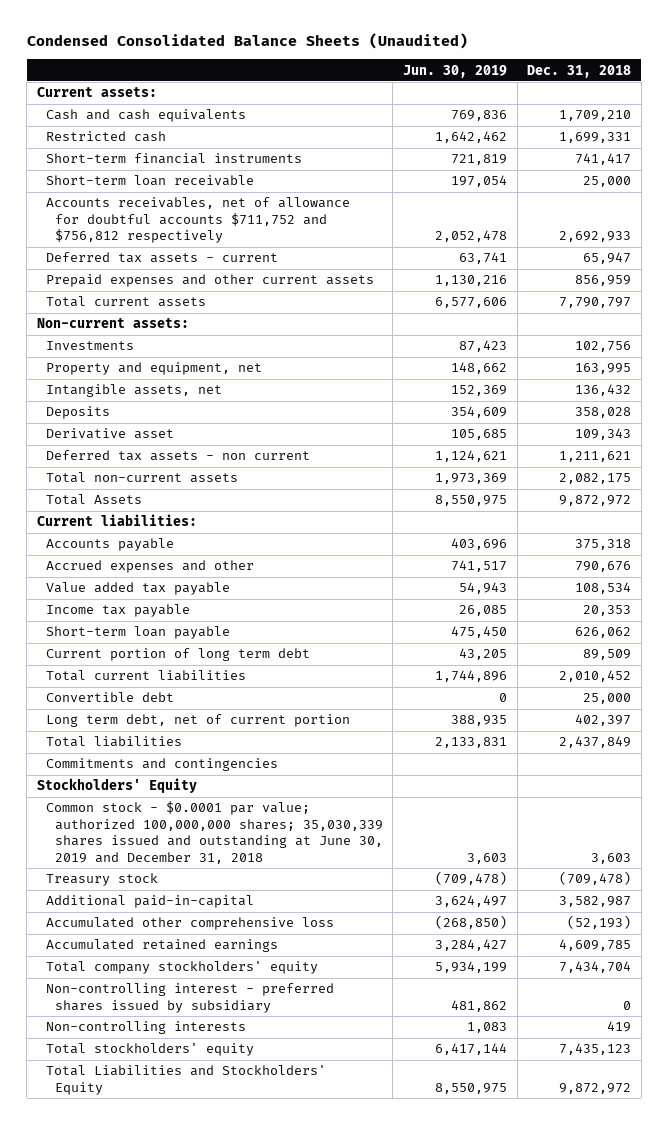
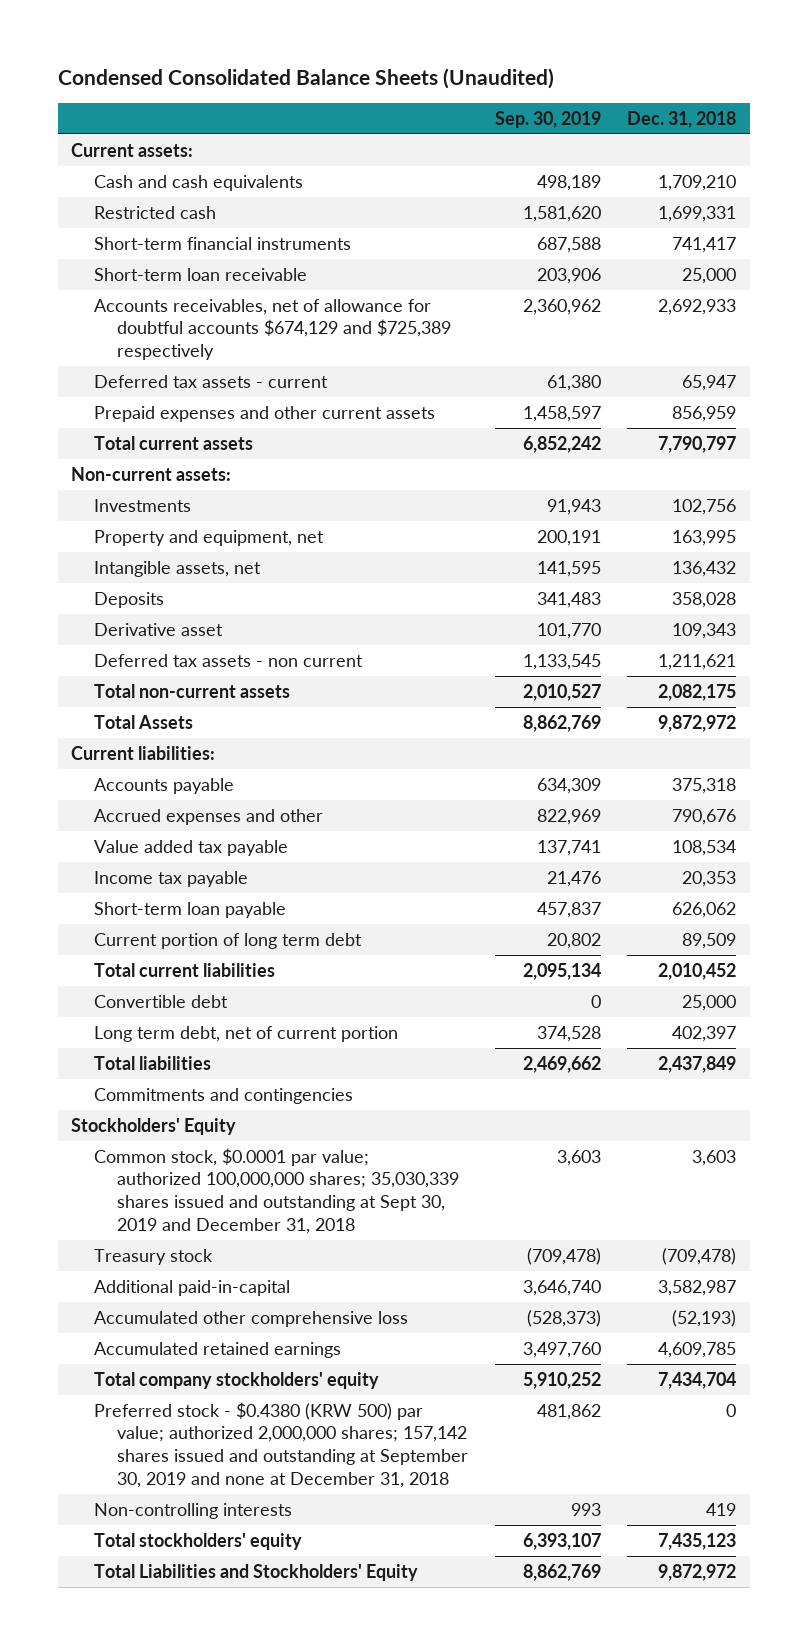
[403,64,508,78] Jun. 30, 2019 -> none
none -> [494,110,601,128] Sep. 30, 2019
[45,197,350,244] Accounts receivables, net of allowance for doubtful accounts $711,752 and $756,812 respectively -> [93,298,451,360] Accounts receivables, net of allowance for doubtful accounts $674,129 and $725,389 respectively
[45,801,383,865] Common stock - $0.0001 par value; authorized 100,000,000 shares; 35,030,339 shares issued and outstanding at June 30, 2019 and December 31, 2018 -> [93,1147,459,1234] Common stock, $0.0001 par value; authorized 100,000,000 shares; 35,030,339 shares issued and outstanding at Sept 30, 2019 and December 31, 2018
[45,983,334,1013] Non-controlling interest - preferred shares issued by subsidiary -> [93,1401,468,1488] Preferred stock - $0.4380 (KRW 500) par value; authorized 2,000,000 shares; 157,142 shares issued and outstanding at September 30, 2019 and none at December 31, 2018

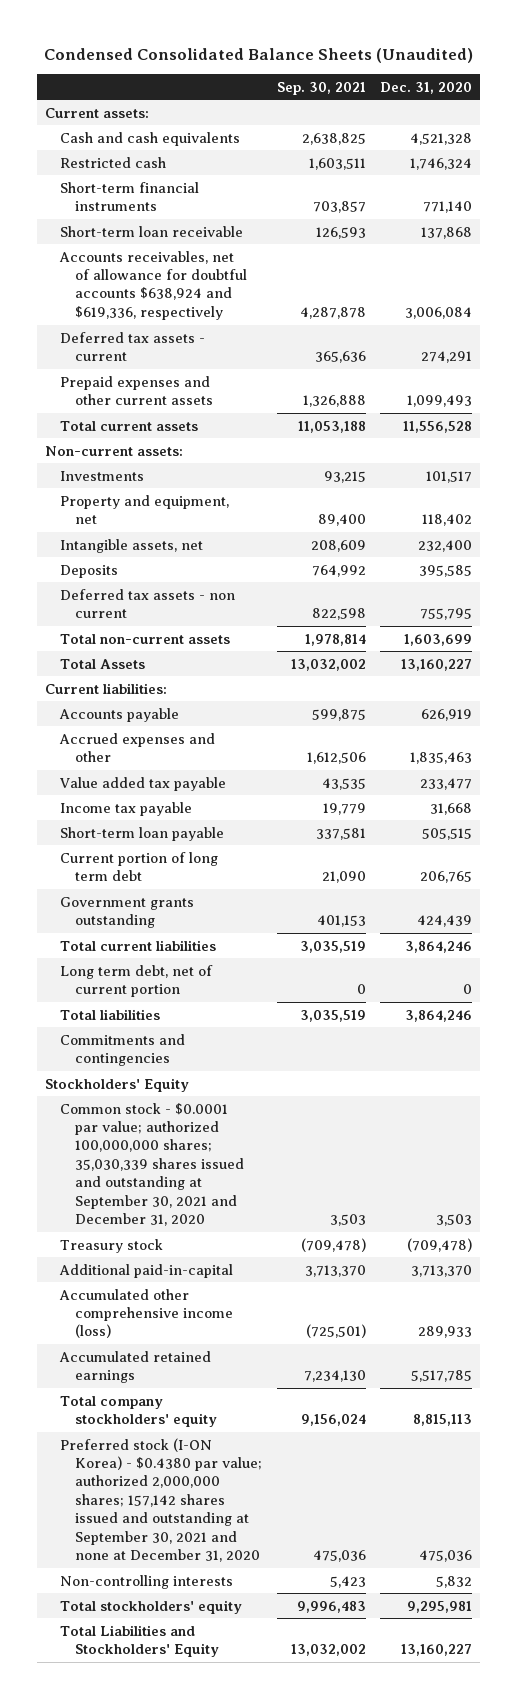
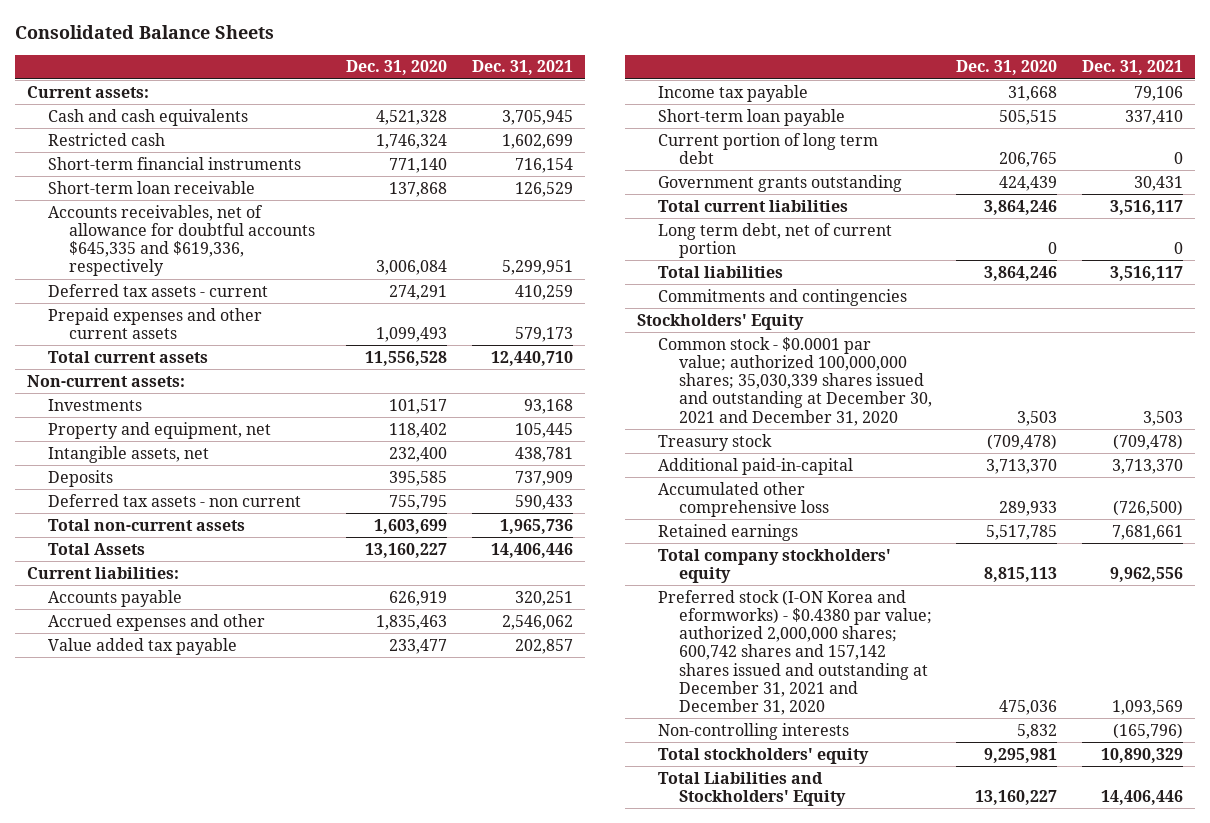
[43,47,473,63] Condensed Consolidated Balance Sheets (Unaudited) -> [14,24,274,39] Consolidated Balance Sheets
[276,81,366,95] Sep. 30, 2021 -> none
none -> [471,60,573,76] Dec. 31, 2021
[59,250,248,320] Accounts receivables, net of allowance for doubtful accounts $638,924 and $619,336, respectively -> [47,204,315,277] Accounts receivables, net of allowance for doubtful accounts $645,335 and $619,336, respectively
[60,1102,245,1227] Common stock - $0.0001 par value; authorized 100,000,000 shares; 35,030,339 shares issued and outstanding at September 30, 2021 and December 31, 2020 -> [657,336,932,426] Common stock - $0.0001 par value; authorized 100,000,000 shares; 35,030,339 shares issued and outstanding at December 30, 2021 and December 31, 2020
[59,1288,234,1339] Accumulated other comprehensive income (loss) -> [657,481,829,517] Accumulated other comprehensive loss
[59,1350,212,1383] Accumulated retained earnings -> [657,523,798,541] Retained earnings
[60,1437,263,1563] Preferred stock (I-ON Korea) - $0.4380 par value; authorized 2,000,000 shares; 157,142 shares issued and outstanding at September 30, 2021 and none at December 31, 2020 -> [657,589,932,716] Preferred stock (I-ON Korea and eformworks) - $0.4380 par value; authorized 2,000,000 shares; 600,742 shares and 157,142 shares issued and outstanding at December 31, 2021 and December 31, 2020

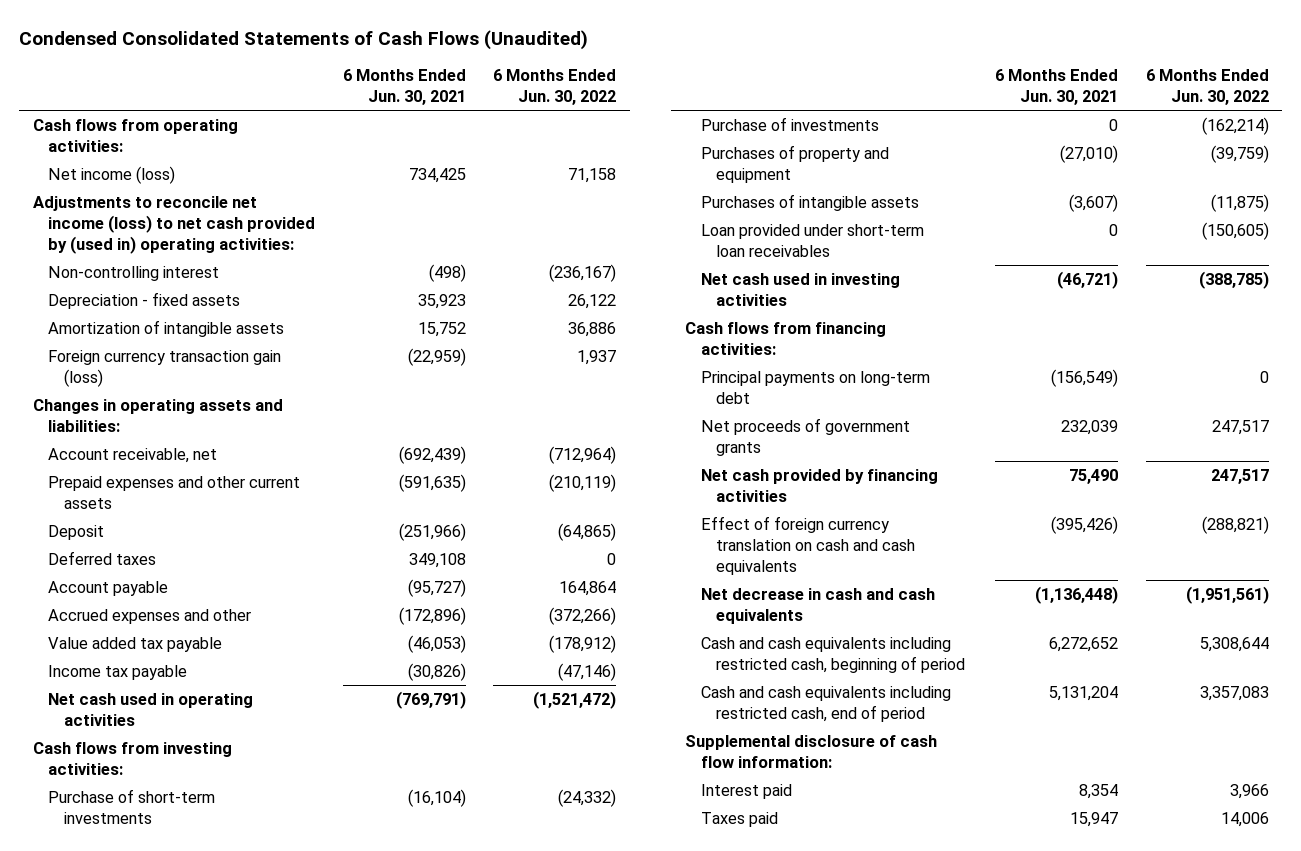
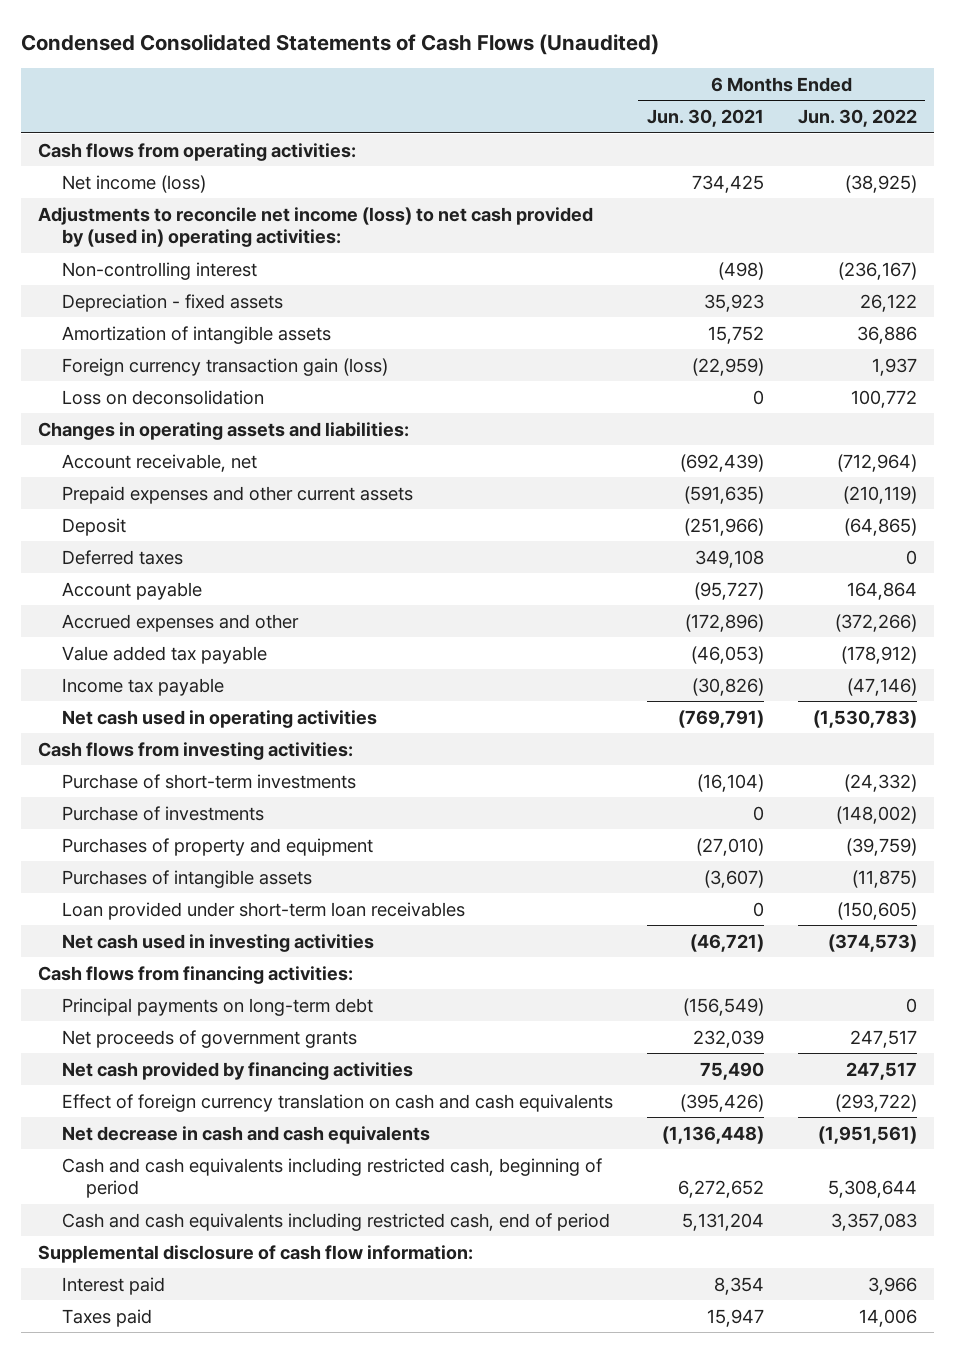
[568,167,617,183] 71,158 -> [844,174,917,193] (38,925)
none -> [62,389,265,405] Loss on deconsolidation
[533,690,617,709] (1,521,472) -> [812,709,917,728] (1,530,783)
[1201,116,1269,135] (162,214) -> [835,805,917,824] (148,002)
[1198,270,1269,289] (388,785) -> [827,933,917,952] (374,573)
[1201,515,1269,534] (288,821) -> [834,1093,917,1112] (293,722)

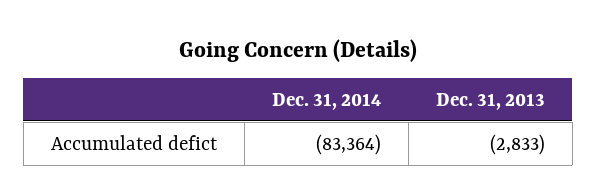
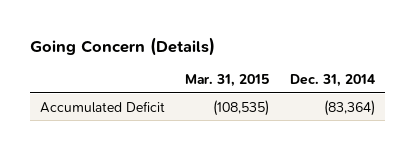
[435,92,545,110] Dec. 31, 2013 -> none
none -> [185,74,270,88] Mar. 31, 2015
[50,134,218,150] Accumulated defict -> [40,100,166,113] Accumulated Deficit

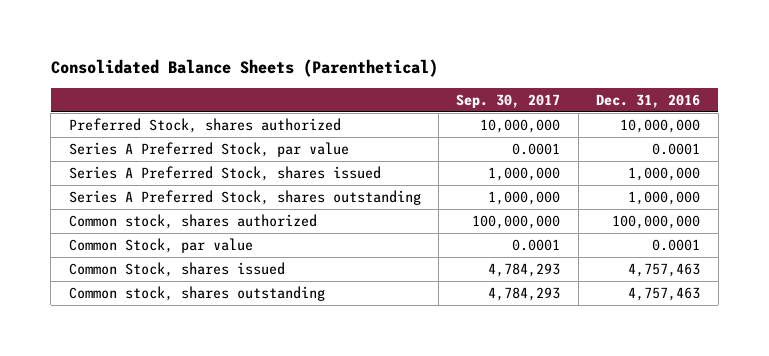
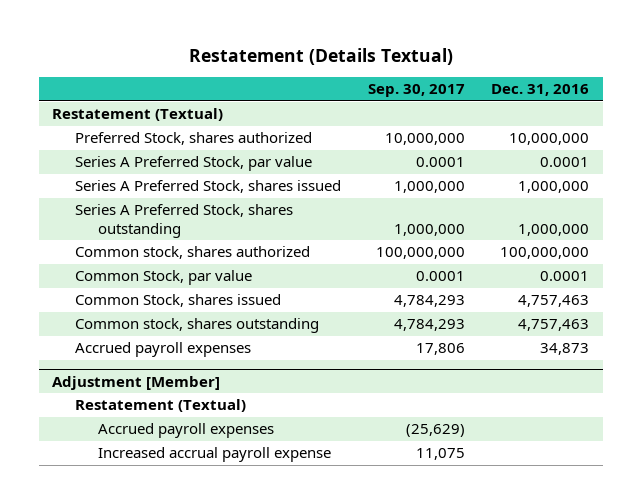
[50,59,438,78] Consolidated Balance Sheets (Parenthetical) -> [188,48,453,66] Restatement (Details Textual)
none -> [52,108,224,122] Restatement (Textual)
none -> [74,342,251,358] Accrued payroll expenses
none -> [52,375,221,390] Adjustment [Member]
none -> [74,399,246,413] Restatement (Textual)
none -> [97,423,274,439] Accrued payroll expenses
none -> [97,447,331,463] Increased accrual payroll expense

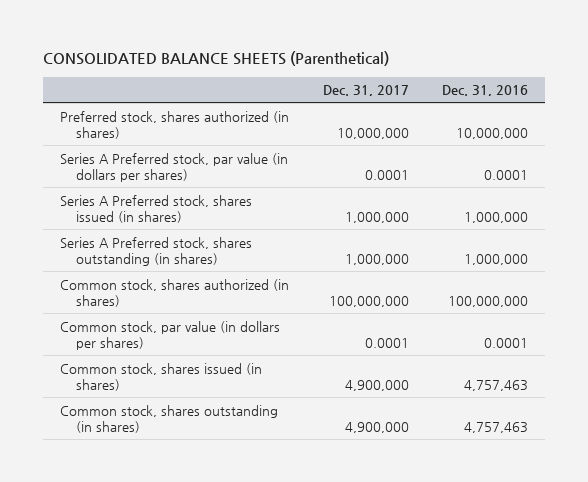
[188,48,453,66] Restatement (Details Textual) -> [43,51,390,67] CONSOLIDATED BALANCE SHEETS (Parenthetical)
[367,84,465,98] Sep. 30, 2017 -> none
none -> [322,85,409,97] Dec. 31, 2017
[52,108,224,122] Restatement (Textual) -> none
[74,342,251,358] Accrued payroll expenses -> none
[52,375,221,390] Adjustment [Member] -> none
[74,399,246,413] Restatement (Textual) -> none
[97,423,274,439] Accrued payroll expenses -> none
[97,447,331,463] Increased accrual payroll expense -> none
[74,132,312,146] Preferred Stock, shares authorized -> [59,110,289,139] Preferred stock, shares authorized (in shares)
[74,156,312,172] Series A Preferred Stock, par value -> [59,152,288,182] Series A Preferred stock, par value (in dollars per shares)
[74,180,341,194] Series A Preferred Stock, shares issued -> [59,194,252,223] Series A Preferred stock, shares issued (in shares)
[74,204,293,238] Series A Preferred Stock, shares outstanding -> [59,236,252,266] Series A Preferred stock, shares outstanding (in shares)
[74,246,310,260] Common stock, shares authorized -> [59,278,289,307] Common stock, shares authorized (in shares)
[74,270,252,286] Common Stock, par value -> [59,320,280,350] Common stock, par value (in dollars per shares)
[74,294,281,308] Common Stock, shares issued -> [59,362,262,391] Common stock, shares issued (in shares)
[74,318,319,334] Common stock, shares outstanding -> [59,404,278,433] Common stock, shares outstanding (in shares)

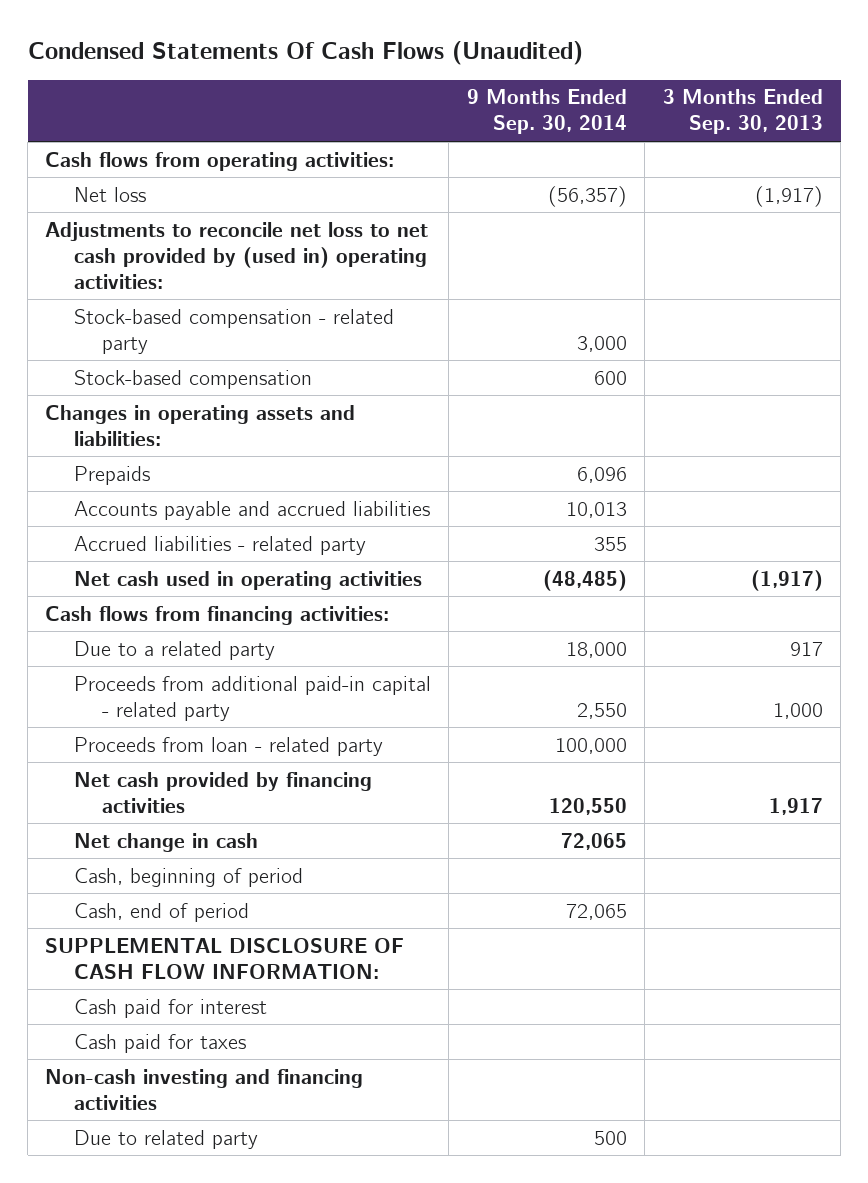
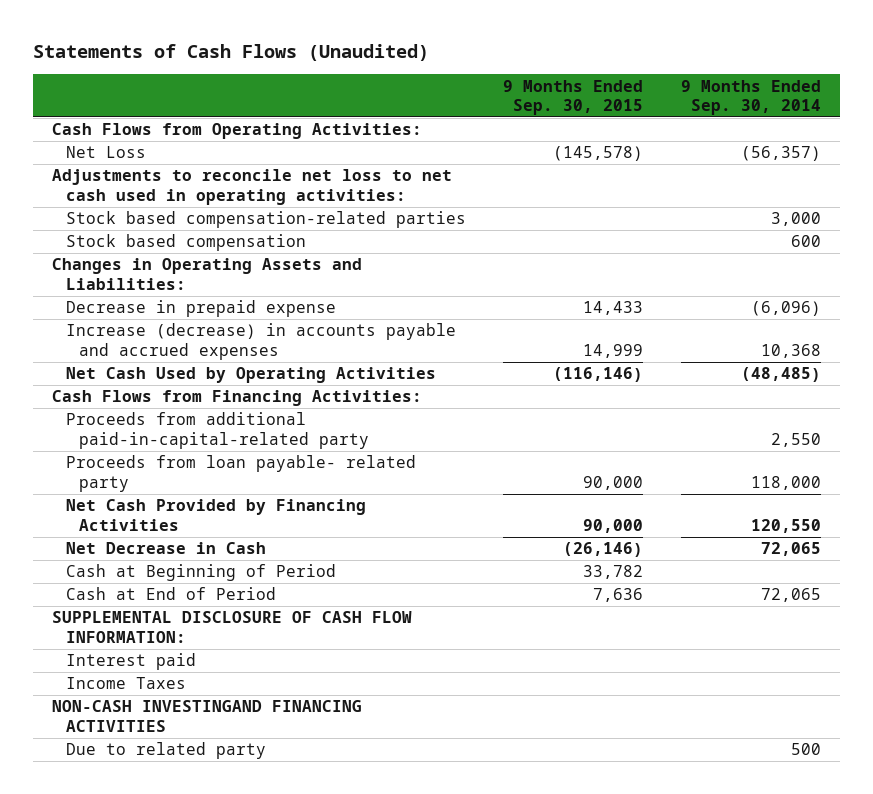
[27,41,583,66] Condensed Statements Of Cash Flows (Unaudited) -> [33,44,430,62] Statements of Cash Flows (Unaudited)
[662,89,823,135] 3 Months Ended Sep. 30, 2013 -> none
none -> [503,79,644,115] 9 Months Ended Sep. 30, 2015
[73,535,366,555] Accrued liabilities - related party -> none
[73,640,275,660] Due to a related party -> none
[45,151,395,171] Cash flows from operating activities: -> [51,123,422,140] Cash Flows from Operating Activities:
[73,186,146,202] Net loss -> [65,146,146,159] Net Loss
[45,221,429,289] Adjustments to reconcile net loss to net cash provided by (used in) operating activities: -> [51,169,452,205] Adjustments to reconcile net loss to net cash used in operating activities:
[73,308,394,354] Stock-based compensation - related party -> [65,211,466,229] Stock based compensation-related parties
[73,369,312,389] Stock-based compensation -> [65,234,306,252] Stock based compensation
[45,404,356,446] Changes in operating assets and liabilities: -> [51,258,362,290] Changes in Operating Assets and Liabilities:
[73,465,150,485] Prepaids -> [65,300,336,318] Decrease in prepaid expense
[576,466,627,483] 6,096 -> [750,301,821,317] (6,096)
[73,500,430,520] Accounts payable and accrued liabilities -> [65,323,456,360] Increase (decrease) in accounts payable and accrued expenses
[565,501,627,518] 10,013 -> [760,343,821,358] 10,368
[73,570,422,590] Net cash used in operating activities -> [65,367,436,384] Net Cash Used by Operating Activities
[45,605,390,625] Cash flows from financing activities: -> [51,390,422,407] Cash Flows from Financing Activities:
[73,675,431,721] Proceeds from additional paid-in capital - related party -> [65,412,370,449] Proceeds from additional paid-in-capital-related party
[73,736,383,756] Proceeds from loan - related party -> [65,455,416,492] Proceeds from loan payable- related party
[554,737,627,754] 100,000 -> [750,475,821,490] 118,000
[73,771,372,813] Net cash provided by financing activities -> [65,499,366,531] Net Cash Provided by Financing Activities
[73,832,258,852] Net change in cash -> [65,542,266,555] Net Decrease in Cash
[73,867,303,887] Cash, beginning of period -> [65,564,336,582] Cash at Beginning of Period
[73,902,249,922] Cash, end of period -> [65,587,276,601] Cash at End of Period
[73,1033,246,1053] Cash paid for taxes -> none
[73,998,267,1018] Cash paid for interest -> [65,653,196,671] Interest paid
none -> [65,677,186,690] Income Taxes
[45,1068,364,1110] Non-cash investing and financing activities -> [51,700,362,732] NON-CASH INVESTINGAND FINANCING ACTIVITIES

